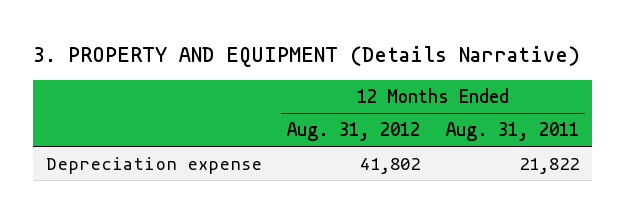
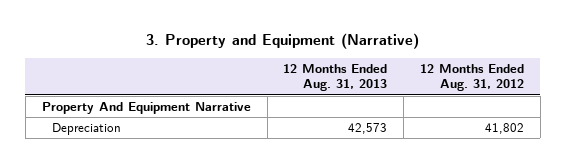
[33,45,581,67] 3. PROPERTY AND EQUIPMENT (Details Narrative) -> [145,33,419,50] 3. Property and Equipment (Narrative)
[445,122,579,142] Aug. 31, 2011 -> none
none -> [283,64,388,92] 12 Months Ended Aug. 31, 2013
none -> [41,102,251,115] Property And Equipment Narrative
[46,156,263,174] Depreciation expense -> [51,123,121,136] Depreciation

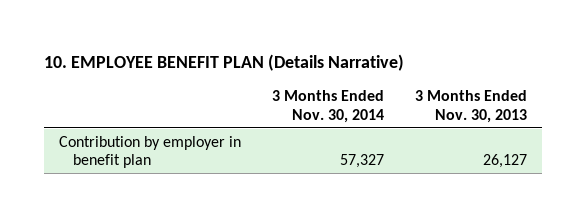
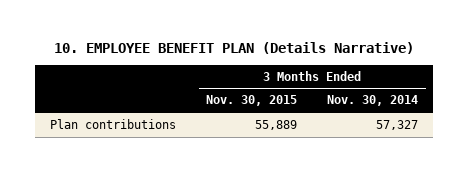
[414,90,527,123] 3 Months Ended Nov. 30, 2013 -> none
none -> [206,95,298,107] Nov. 30, 2015
[59,135,242,169] Contribution by employer in benefit plan -> [50,119,177,130] Plan contributions

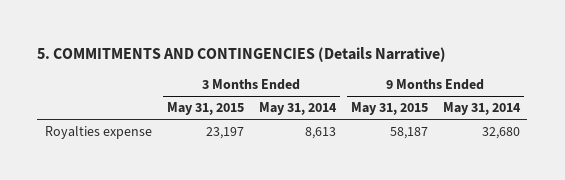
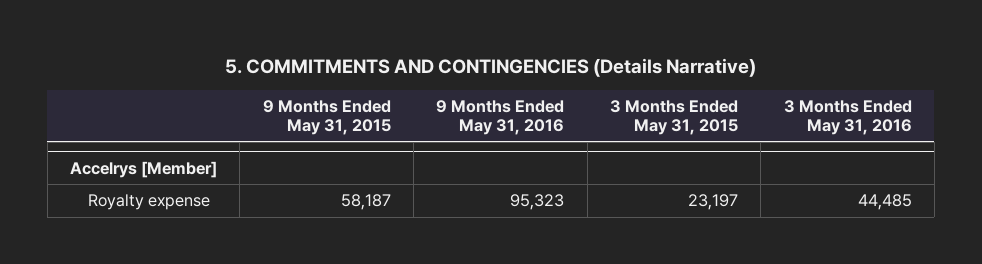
[258,102,337,116] May 31, 2014 -> none
[442,102,521,116] May 31, 2014 -> none
none -> [436,99,565,135] 9 Months Ended May 31, 2016
none -> [783,99,912,135] 3 Months Ended May 31, 2016
none -> [69,160,217,178] Accelrys [Member]
[44,126,152,140] Royalties expense -> [87,194,210,211] Royalty expense

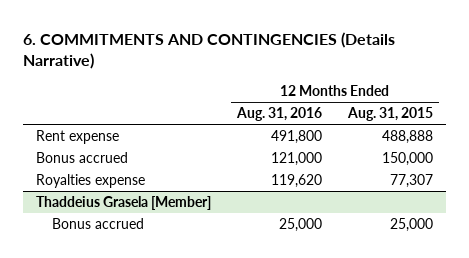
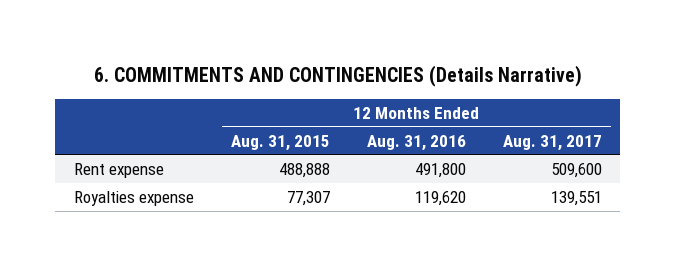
none -> [502,134,602,151] Aug. 31, 2017
[36,151,129,163] Bonus accrued -> none
[36,195,212,210] Thaddeius Grasela [Member] -> none
[52,217,145,229] Bonus accrued -> none

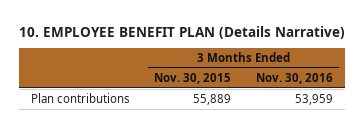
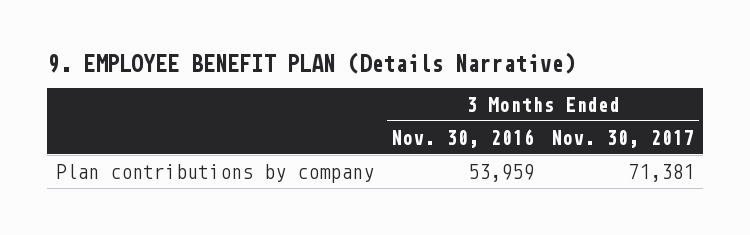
[18,25,345,39] 10. EMPLOYEE BENEFIT PLAN (Details Narrative) -> [46,51,575,74] 9. EMPLOYEE BENEFIT PLAN (Details Narrative)
[154,72,232,84] Nov. 30, 2015 -> none
none -> [551,129,695,148] Nov. 30, 2017
[30,92,130,103] Plan contributions -> [55,163,375,183] Plan contributions by company

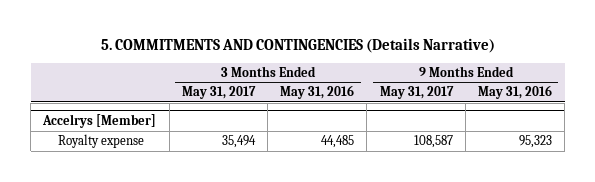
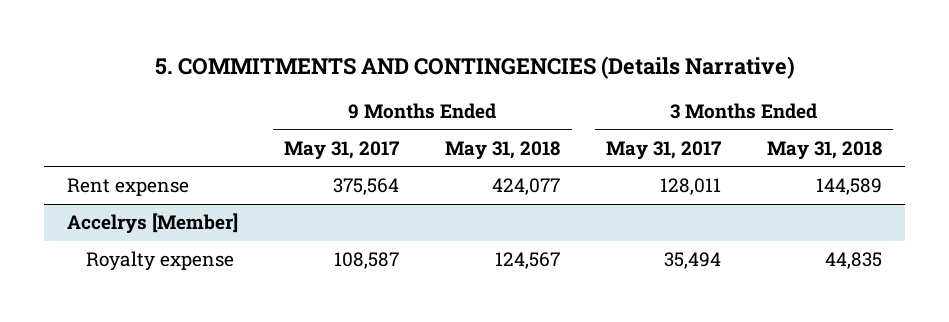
[280,85,355,100] May 31, 2016 -> none
[478,85,553,100] May 31, 2016 -> none
none -> [445,140,561,160] May 31, 2018
none -> [766,140,882,160] May 31, 2018
none -> [67,178,190,197] Rent expense

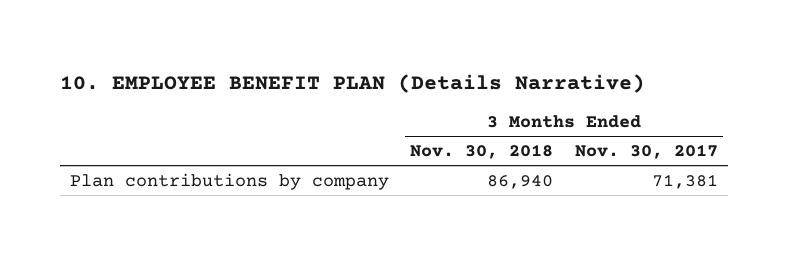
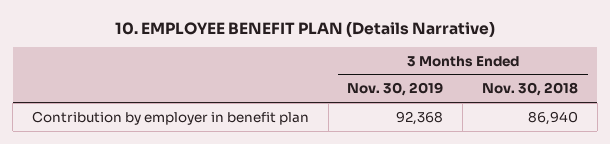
[574,144,718,160] Nov. 30, 2017 -> none
none -> [347,82,444,97] Nov. 30, 2019
[70,172,390,190] Plan contributions by company -> [31,110,309,125] Contribution by employer in benefit plan

